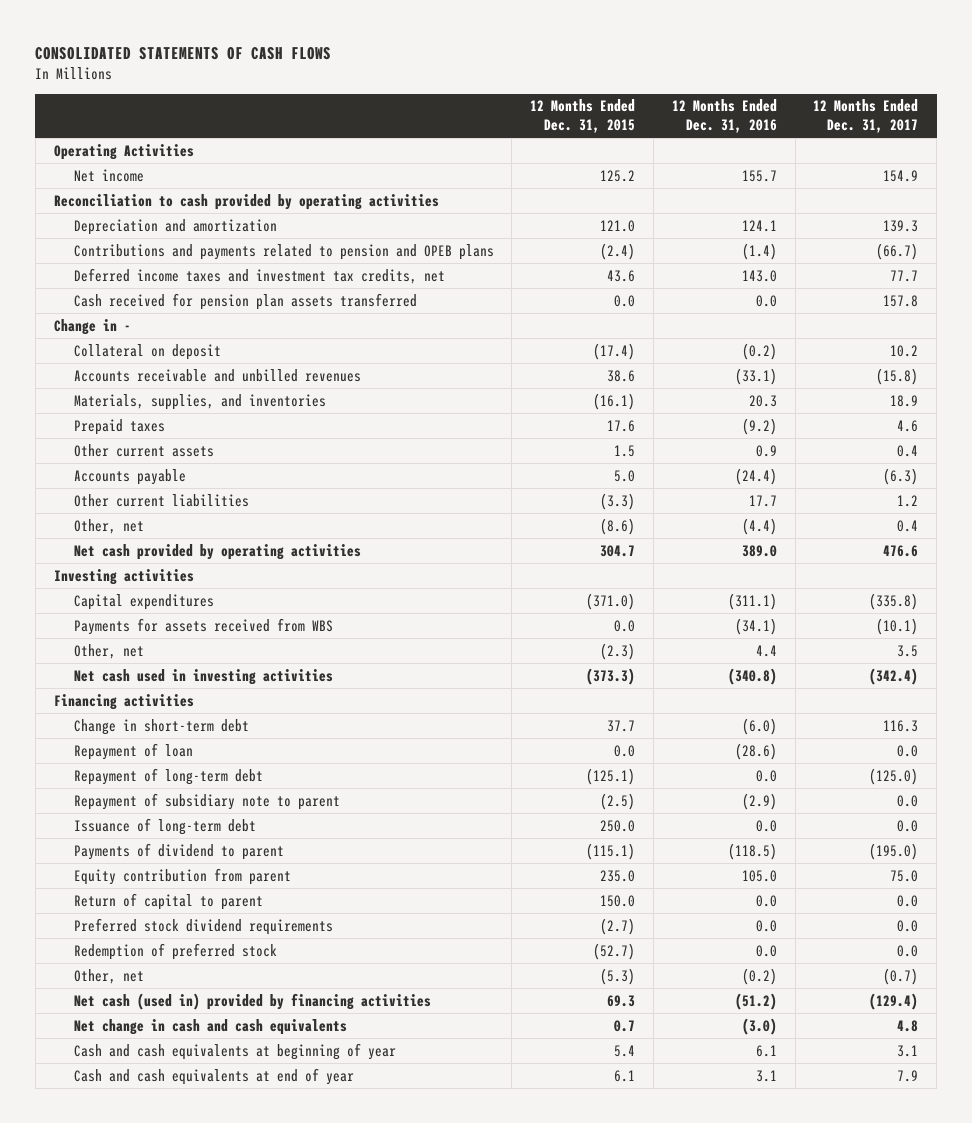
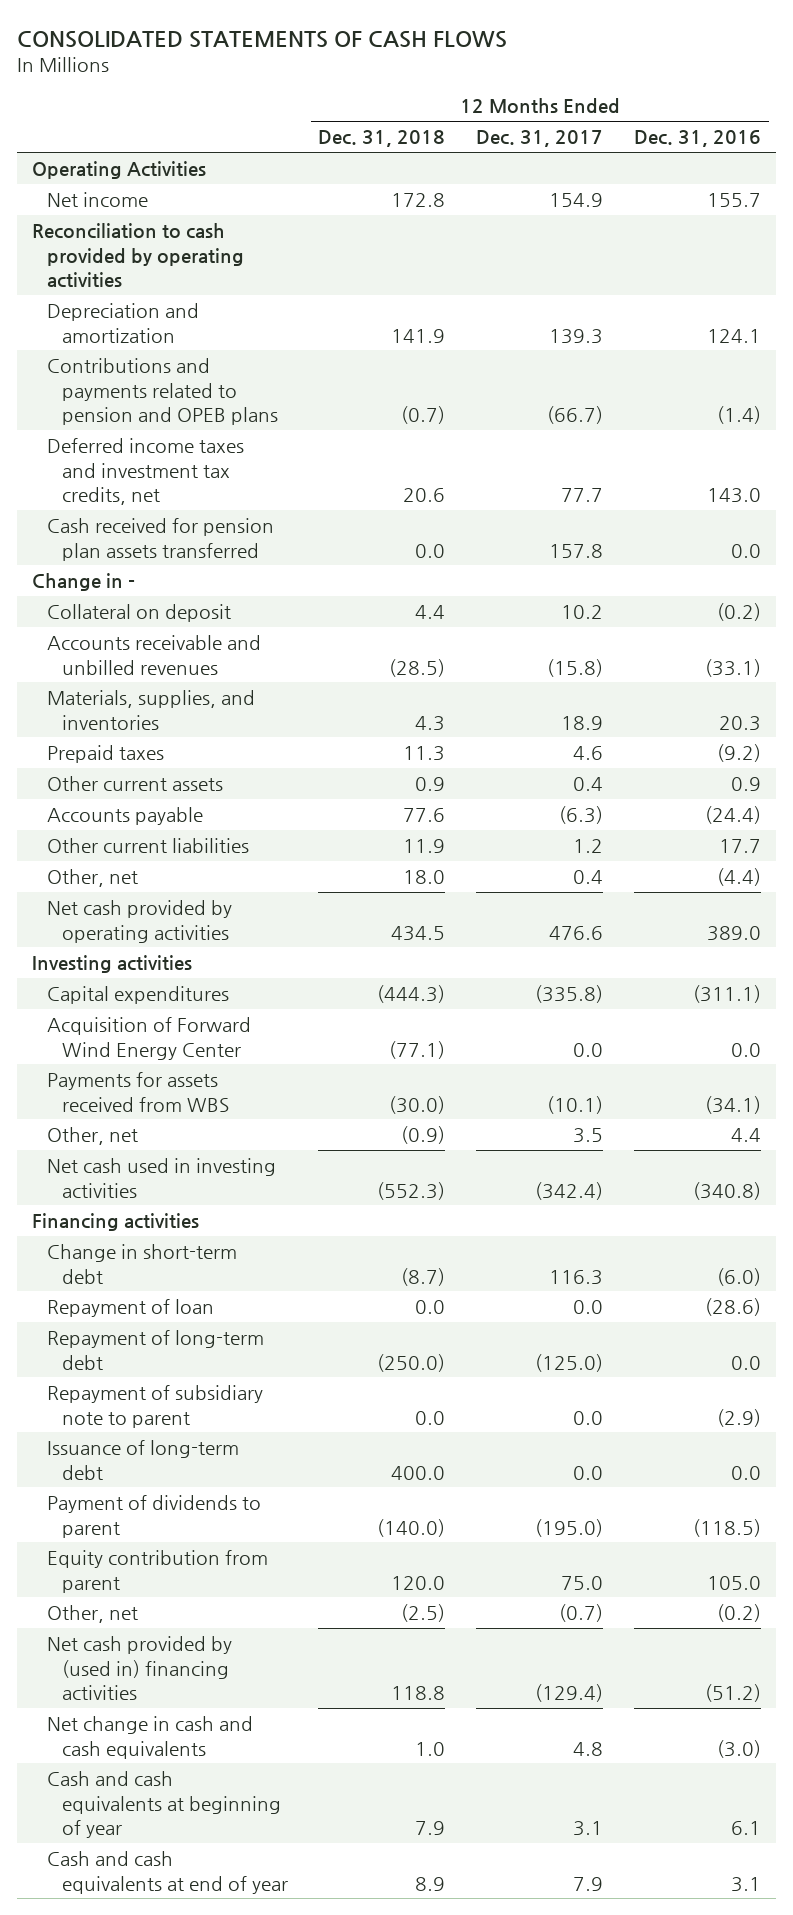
[530,99,636,134] 12 Months Ended Dec. 31, 2015 -> none
none -> [318,130,446,148] Dec. 31, 2018
none -> [46,1017,251,1060] Acquisition of Forward Wind Energy Center
[73,842,284,860] Payments of dividend to parent -> [46,1495,261,1538] Payment of dividends to parent
[73,892,263,910] Return of capital to parent -> none
[73,917,333,935] Preferred stock dividend requirements -> none
[73,942,277,960] Redemption of preferred stock -> none
[73,992,431,1010] Net cash (used in) provided by financing activities -> [46,1636,232,1701] Net cash provided by (used in) financing activities

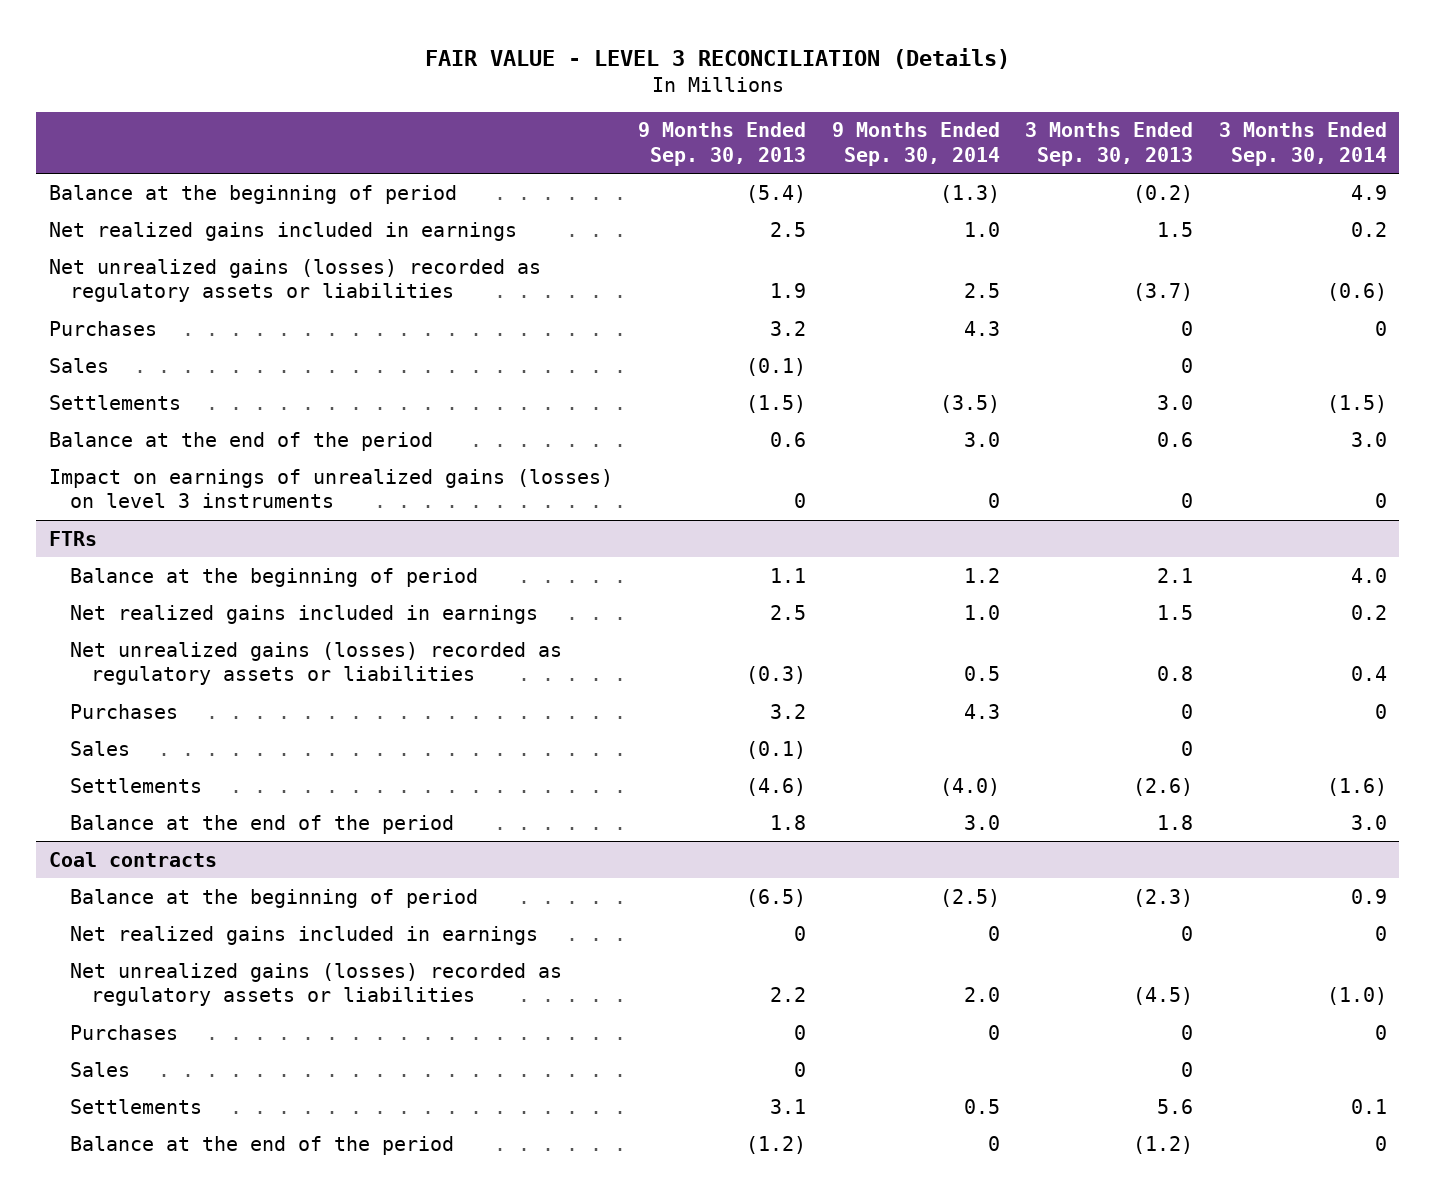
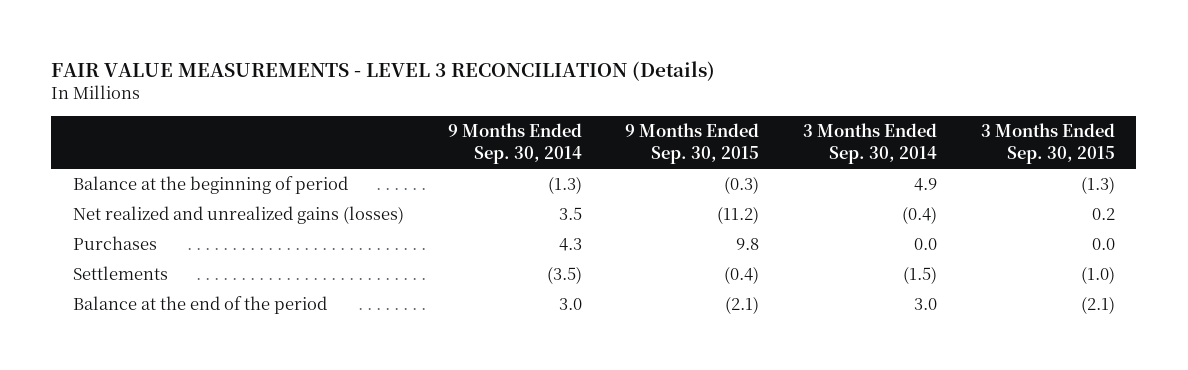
[424,48,1010,70] FAIR VALUE - LEVEL 3 RECONCILIATION (Details) -> [51,61,716,82] FAIR VALUE MEASUREMENTS - LEVEL 3 RECONCILIATION (Details)
[638,122,807,166] 9 Months Ended Sep. 30, 2013 -> none
[1025,122,1194,166] 3 Months Ended Sep. 30, 2013 -> none
none -> [625,123,760,164] 9 Months Ended Sep. 30, 2015
none -> [980,123,1115,164] 3 Months Ended Sep. 30, 2015
[49,258,542,302] Net unrealized gains (losses) recorded as regulatory assets or liabilities -> none
[49,357,110,373] Sales -> none
[49,221,518,241] Net realized gains included in earnings -> [73,206,405,225] Net realized and unrealized gains (losses)
[963,221,1000,237] 1.0 -> [558,207,582,221] 3.5
[1350,221,1387,237] 0.2 -> [901,206,937,225] (0.4)
[1374,320,1387,336] 0 -> [913,238,937,251] 0.0
[49,468,614,508] Impact on earnings of unrealized gains (losses) on level 3 instruments -> none
[49,530,98,546] FTRs -> none
[69,567,478,587] Balance at the beginning of period -> none
[69,604,538,624] Net realized gains included in earnings -> none
[69,641,562,685] Net unrealized gains (losses) recorded as regulatory assets or liabilities -> none
[69,703,178,719] Purchases -> none
[69,740,130,756] Sales -> none
[69,777,202,793] Settlements -> none
[69,814,454,834] Balance at the end of the period -> none
[49,851,218,867] Coal contracts -> none
[69,888,478,908] Balance at the beginning of period -> none
[69,925,538,945] Net realized gains included in earnings -> none
[69,962,562,1006] Net unrealized gains (losses) recorded as regulatory assets or liabilities -> none
[69,1024,178,1040] Purchases -> none
[69,1061,130,1077] Sales -> none
[69,1098,202,1114] Settlements -> none
[69,1135,454,1155] Balance at the end of the period -> none

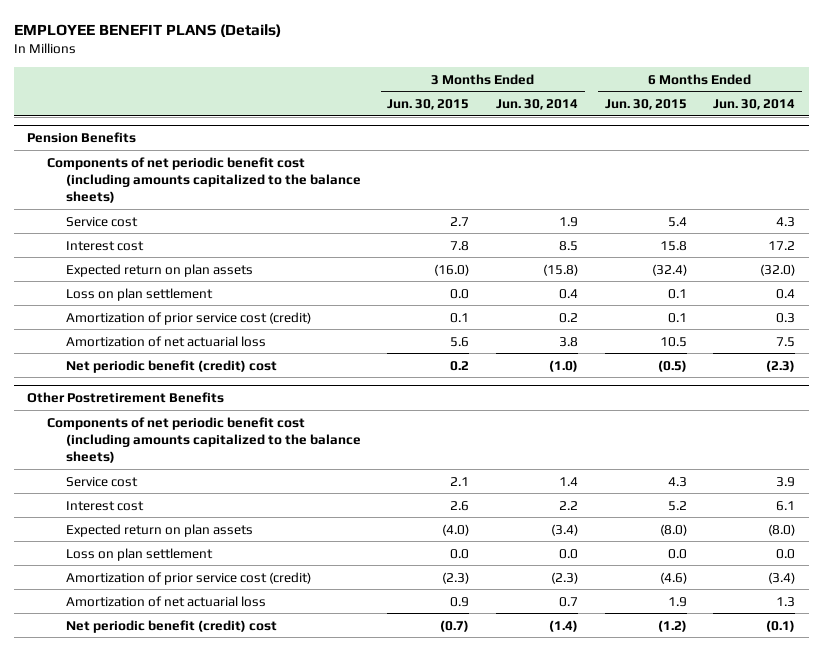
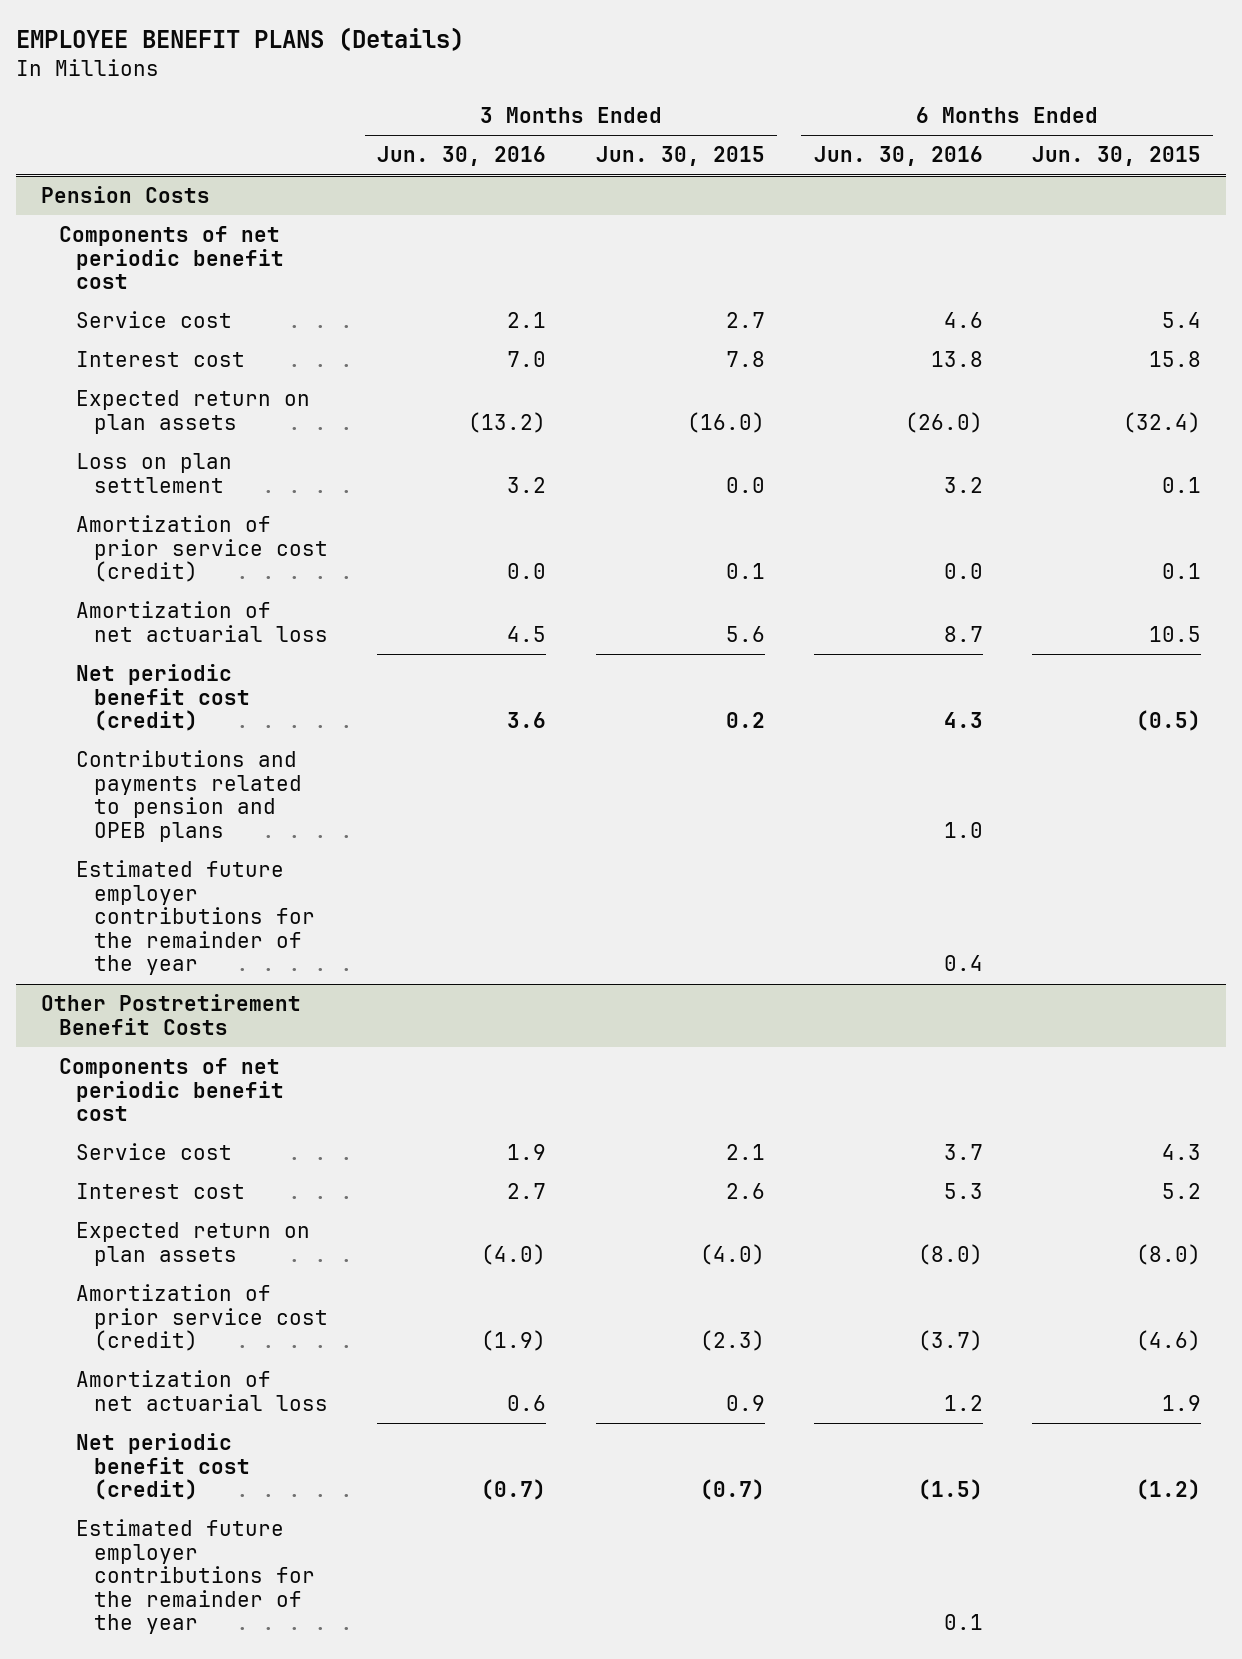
[495,99,578,111] Jun. 30, 2014 -> none
[713,99,796,111] Jun. 30, 2014 -> none
none -> [377,146,547,167] Jun. 30, 2016
none -> [813,146,983,167] Jun. 30, 2016
[27,132,137,144] Pension Benefits -> [41,186,211,204] Pension Costs
[46,156,361,203] Components of net periodic benefit cost (including amounts capitalized to the balance sheets) -> [58,226,285,290] Components of net periodic benefit cost
[65,359,277,373] Net periodic benefit (credit) cost -> [76,664,250,732] Net periodic benefit cost (credit)
none -> [76,750,302,842] Contributions and payments related to pension and OPEB plans
none -> [76,860,315,976] Estimated future employer contributions for the remainder of the year
[27,392,225,404] Other Postretirement Benefits -> [41,994,302,1035] Other Postretirement Benefit Costs
[46,416,361,463] Components of net periodic benefit cost (including amounts capitalized to the balance sheets) -> [58,1058,285,1122] Components of net periodic benefit cost
[65,547,213,561] Loss on plan settlement -> none
[65,619,277,633] Net periodic benefit (credit) cost -> [76,1433,250,1501] Net periodic benefit cost (credit)
none -> [76,1519,315,1635] Estimated future employer contributions for the remainder of the year

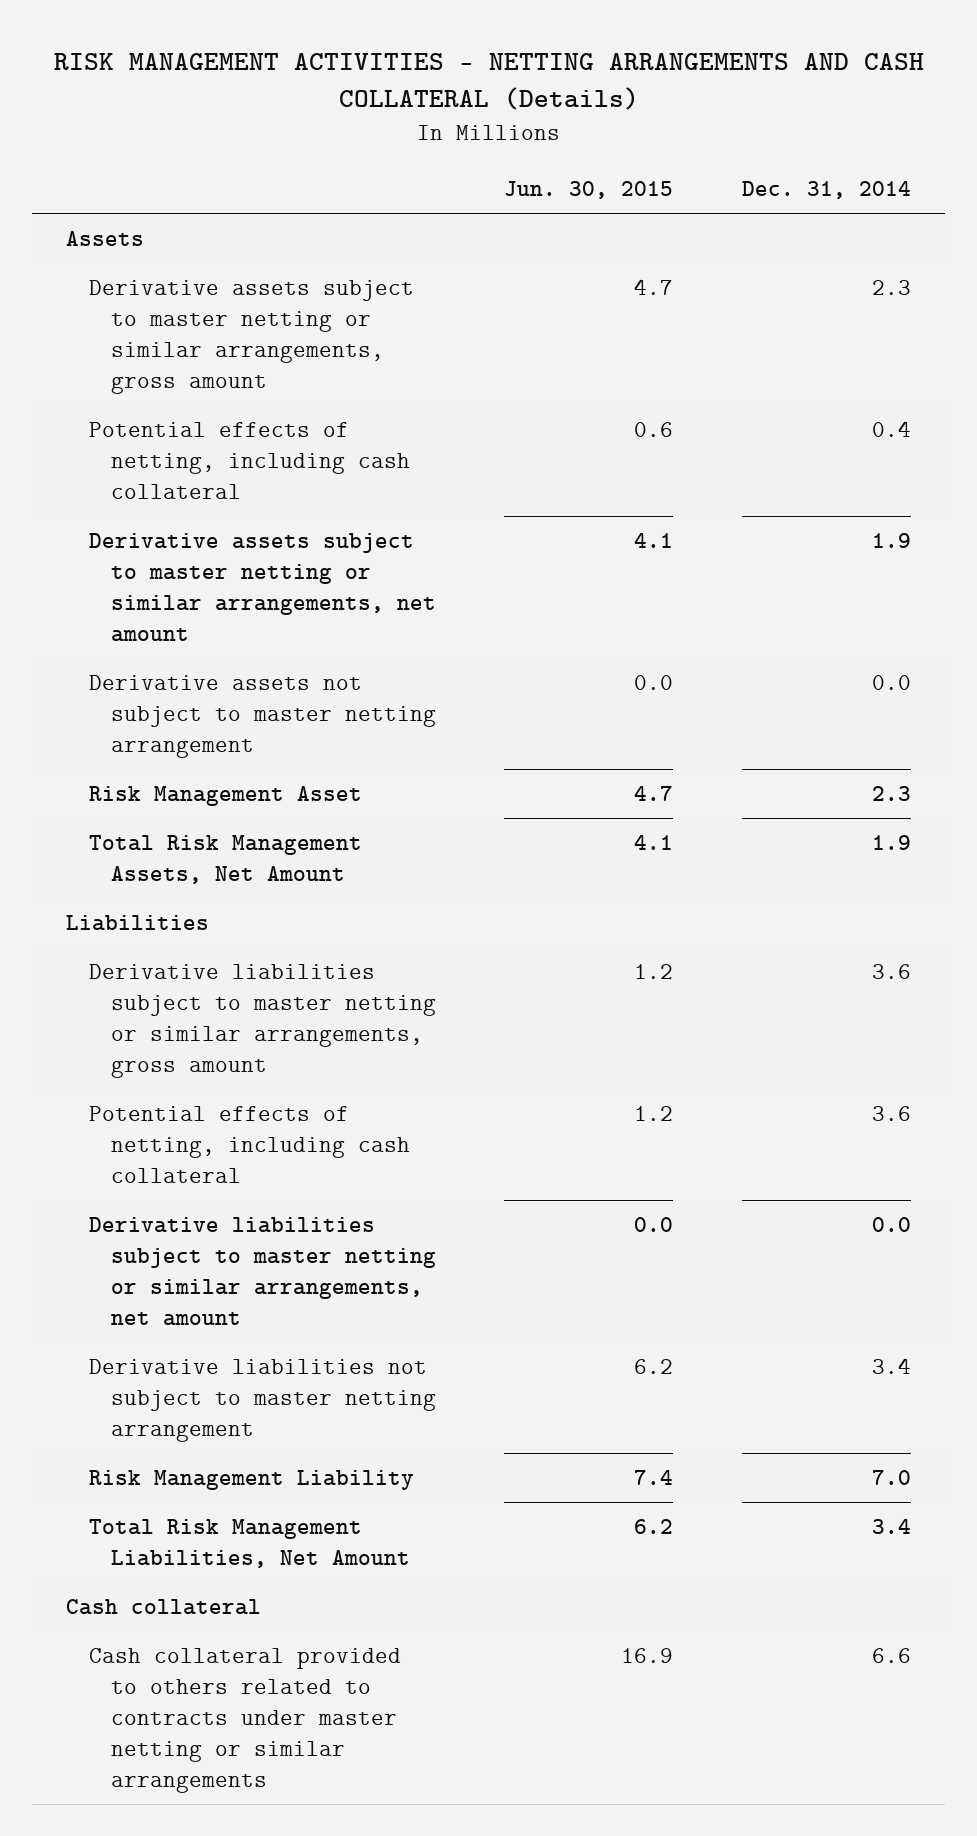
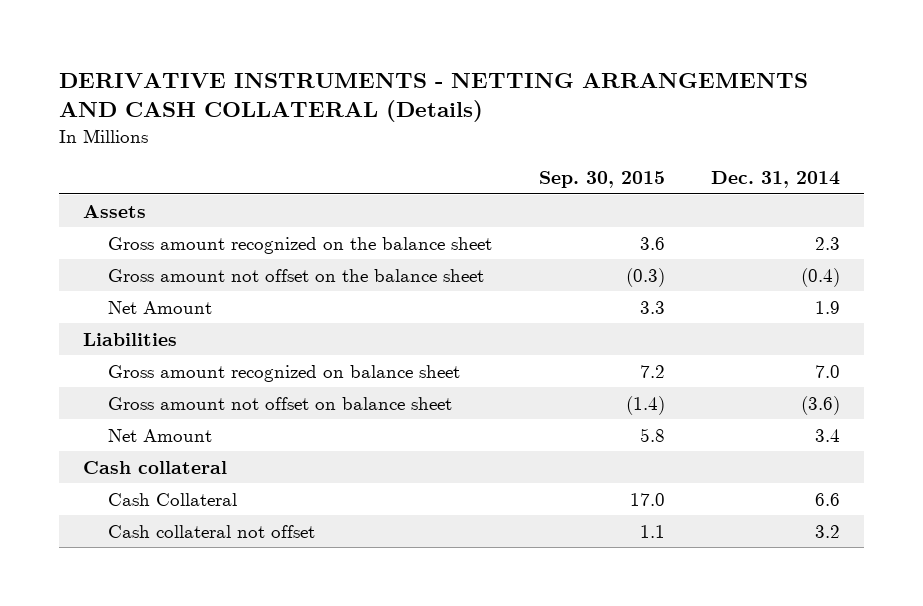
[53,52,924,111] RISK MANAGEMENT ACTIVITIES - NETTING ARRANGEMENTS AND CASH COLLATERAL (Details) -> [59,73,809,123] DERIVATIVE INSTRUMENTS - NETTING ARRANGEMENTS AND CASH COLLATERAL (Details)
[504,181,674,200] Jun. 30, 2015 -> none
none -> [538,171,665,189] Sep. 30, 2015
[88,279,414,395] Derivative assets subject to master netting or similar arrangements, gross amount -> none
[88,421,410,500] Potential effects of netting, including cash collateral -> none
[88,532,436,643] Derivative assets subject to master netting or similar arrangements, net amount -> none
[88,674,436,759] Derivative assets not subject to master netting arrangement -> none
[88,785,362,806] Risk Management Asset -> [107,236,492,254] Gross amount recognized on the balance sheet
none -> [107,268,484,282] Gross amount not offset on the balance sheet
[88,834,362,884] Total Risk Management Assets, Net Amount -> [107,300,212,314] Net Amount
[88,963,436,1079] Derivative liabilities subject to master netting or similar arrangements, gross amount -> none
[88,1105,410,1184] Potential effects of netting, including cash collateral -> none
[88,1216,436,1327] Derivative liabilities subject to master netting or similar arrangements, net amount -> none
[88,1358,436,1443] Derivative liabilities not subject to master netting arrangement -> none
[88,1469,414,1490] Risk Management Liability -> [107,364,460,382] Gross amount recognized on balance sheet
none -> [107,396,452,410] Gross amount not offset on balance sheet
[88,1518,410,1568] Total Risk Management Liabilities, Net Amount -> [107,428,212,442] Net Amount
[88,1647,401,1794] Cash collateral provided to others related to contracts under master netting or similar arrangements -> [107,492,237,506] Cash Collateral
none -> [107,524,315,538] Cash collateral not offset

